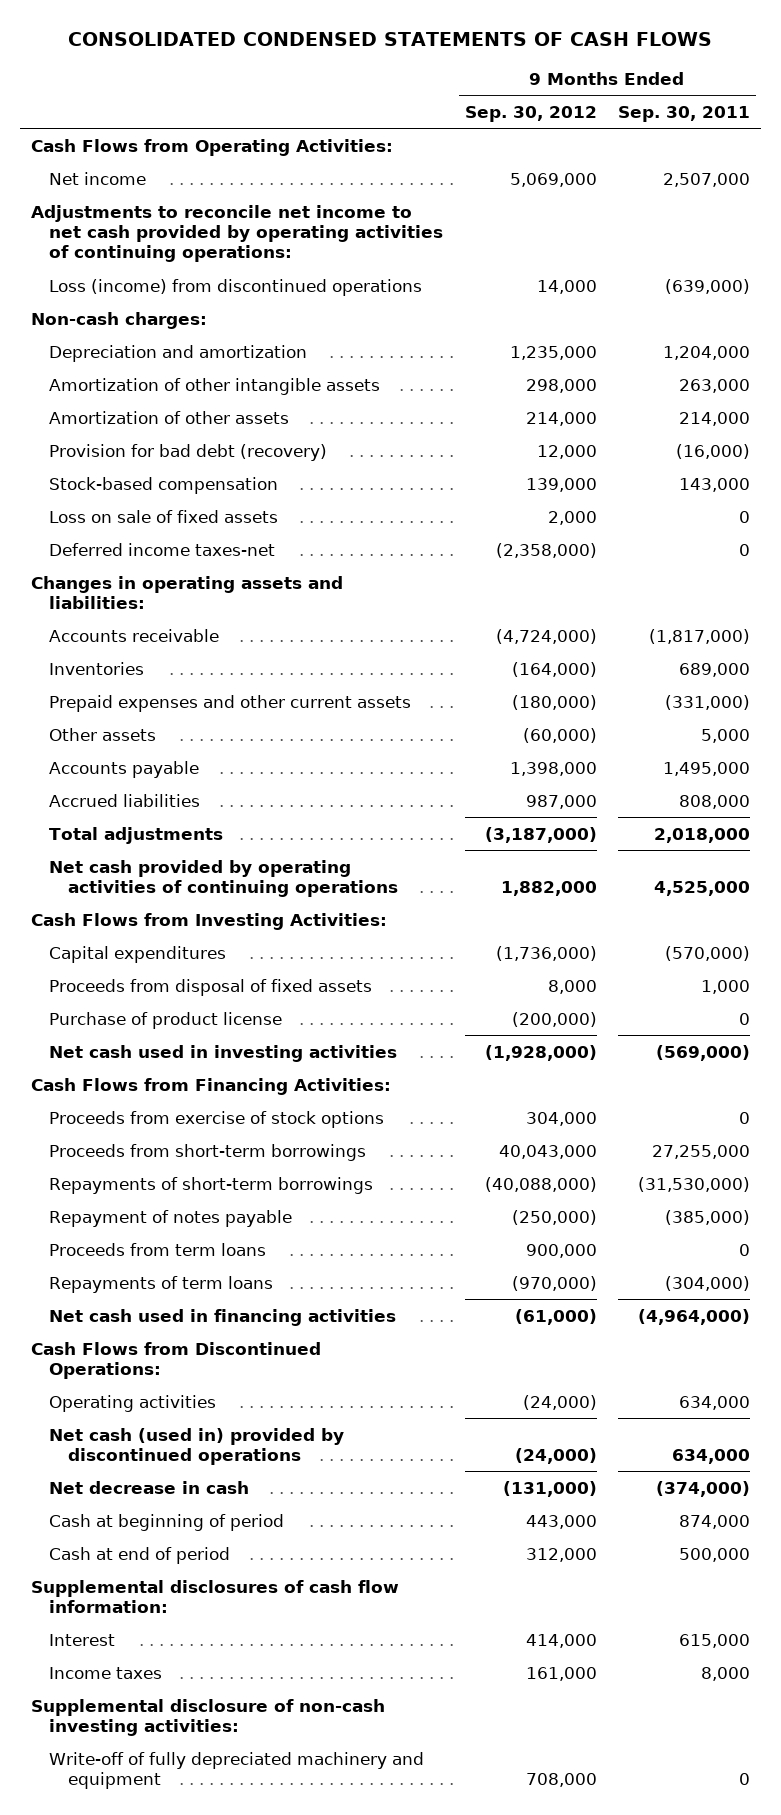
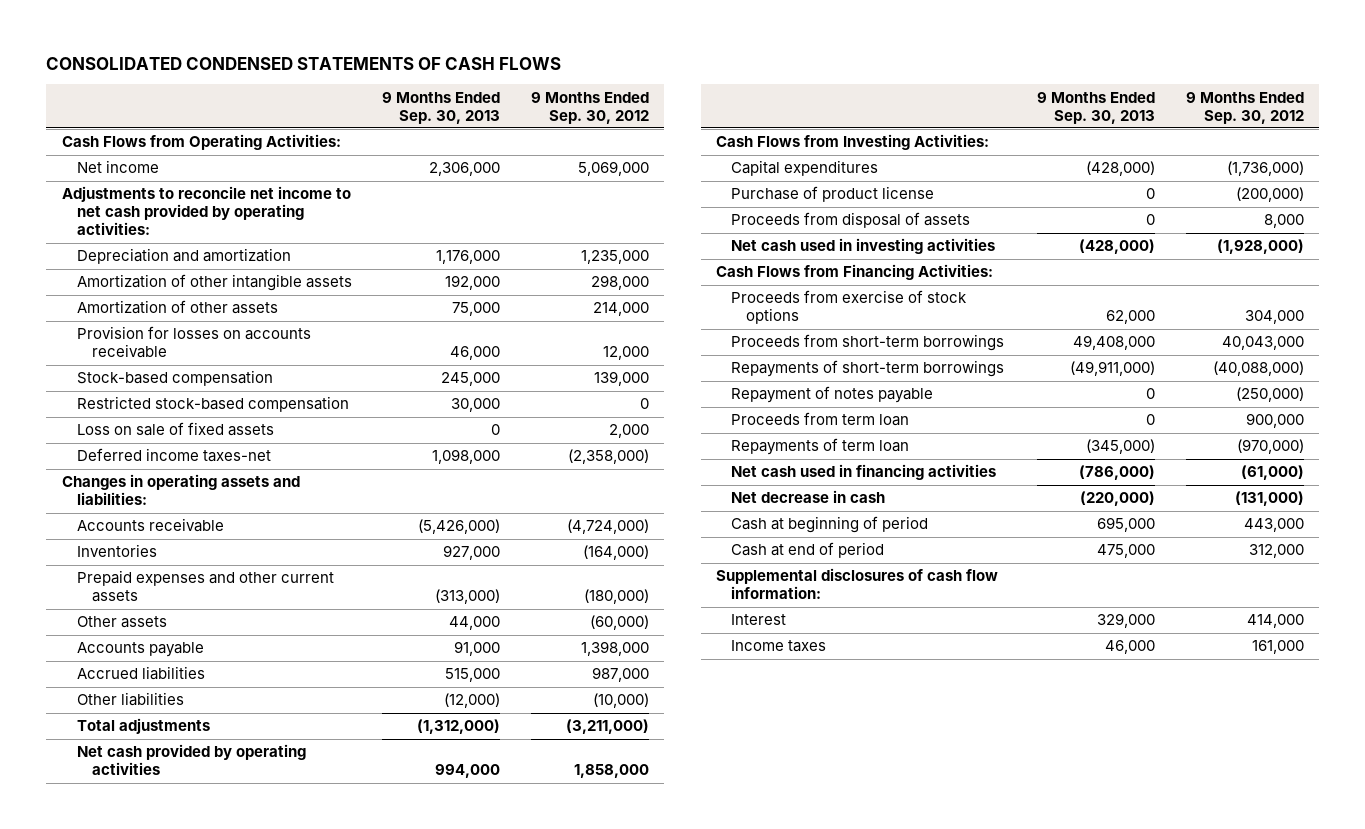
[618,105,751,122] Sep. 30, 2011 -> none
none -> [382,91,501,124] 9 Months Ended Sep. 30, 2013
[49,278,423,296] Loss (income) from discontinued operations -> none
[30,311,207,329] Non-cash charges: -> none
[30,204,444,263] Adjustments to reconcile net income to net cash provided by operating activities of continuing operations: -> [61,186,351,236] Adjustments to reconcile net income to net cash provided by operating activities:
[49,443,328,461] Provision for bad debt (recovery) -> [76,326,311,359] Provision for losses on accounts receivable
none -> [76,396,349,413] Restricted stock-based compensation
none -> [76,692,184,707] Other liabilities
[484,826,597,843] (3,187,000) -> [565,719,649,735] (3,211,000)
[49,859,398,897] Net cash provided by operating activities of continuing operations -> [76,744,306,776] Net cash provided by operating activities
[500,880,597,896] 1,882,000 -> [573,764,649,779] 1,858,000
[49,978,373,996] Proceeds from disposal of fixed assets -> none
none -> [731,212,971,229] Proceeds from disposal of assets
[49,1242,267,1256] Proceeds from term loans -> [731,412,910,427] Proceeds from term loan
[49,1275,274,1293] Repayments of term loans -> [731,438,910,456] Repayments of term loan
[30,1341,321,1379] Cash Flows from Discontinued Operations: -> none
[49,1394,217,1412] Operating activities -> none
[49,1427,345,1465] Net cash (used in) provided by discontinued operations -> none
[30,1698,385,1736] Supplemental disclosure of non-cash investing activities: -> none
[49,1751,425,1789] Write-off of fully depreciated machinery and equipment -> none

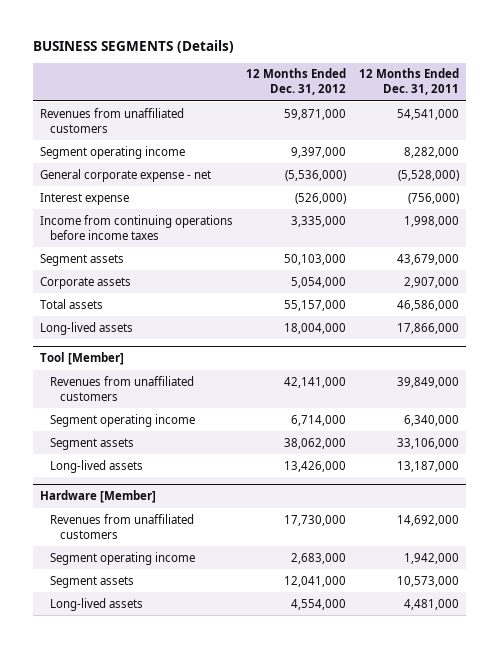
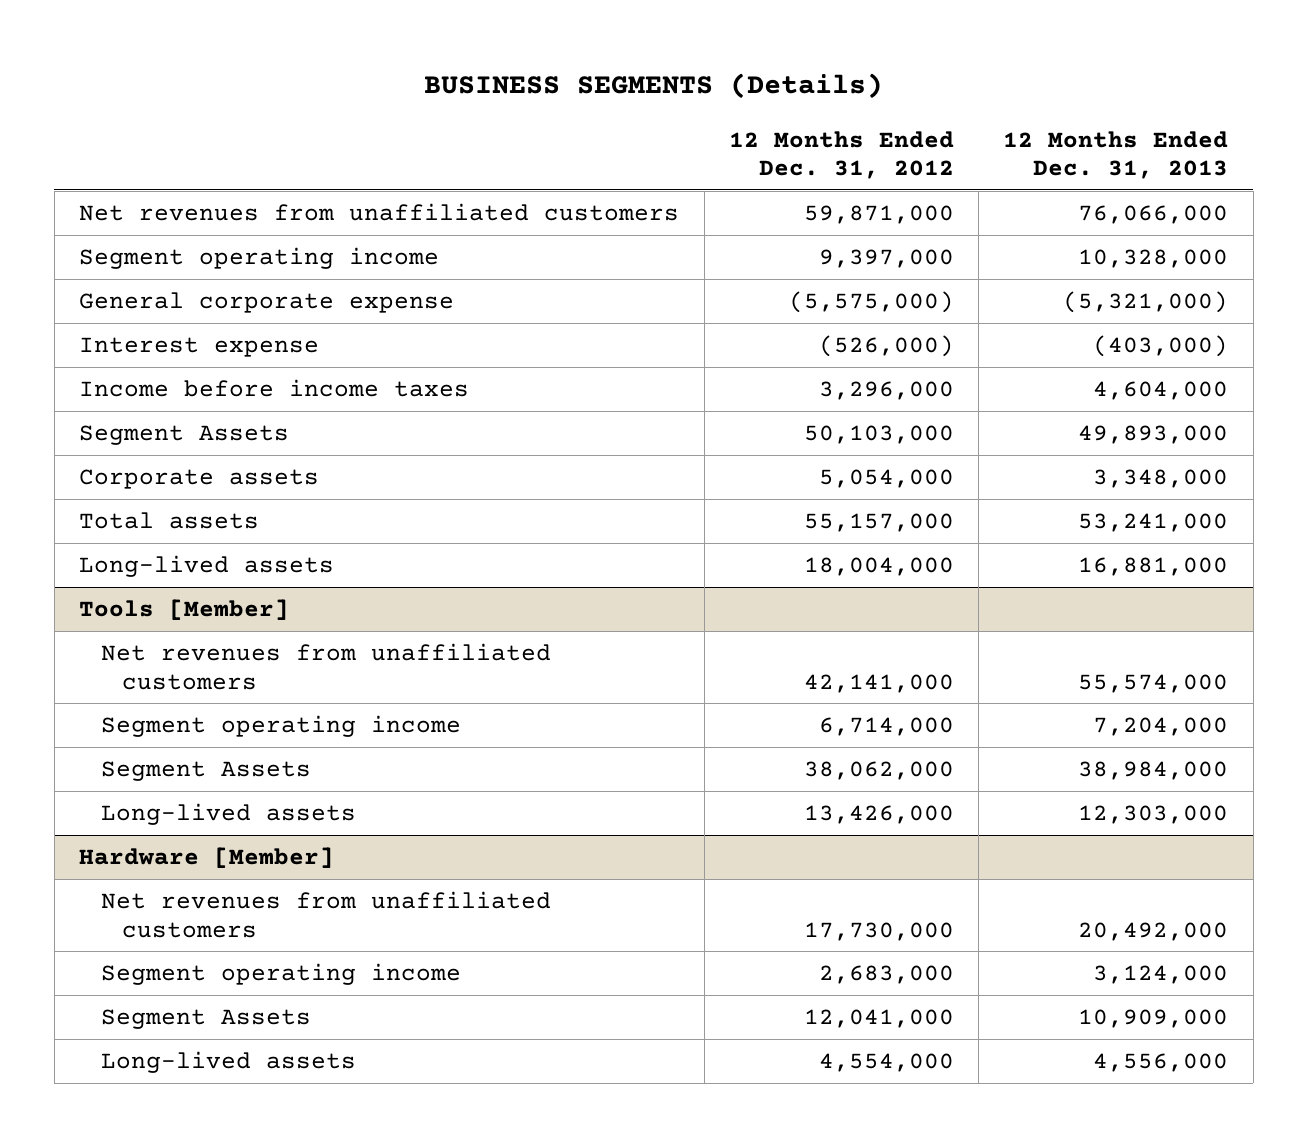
[359,68,460,96] 12 Months Ended Dec. 31, 2011 -> none
none -> [1003,130,1229,180] 12 Months Ended Dec. 31, 2013
[39,107,184,133] Revenues from unaffiliated customers -> [79,202,680,221] Net revenues from unaffiliated customers
[39,168,211,182] General corporate expense - net -> [79,291,455,313] General corporate expense
[284,169,346,181] (5,536,000) -> [788,290,954,313] (5,575,000)
[39,214,233,240] Income from continuing operations before income taxes -> [79,378,470,397] Income before income taxes
[290,215,346,227] 3,335,000 -> [818,380,954,400] 3,296,000
[39,253,124,266] Segment assets -> [79,424,290,445] Segment Assets
[39,352,124,366] Tool [Member] -> [79,598,290,620] Tools [Member]
[50,375,195,401] Revenues from unaffiliated customers -> [100,642,551,690] Net revenues from unaffiliated customers
[50,437,135,450] Segment assets -> [100,760,311,781] Segment Assets
[50,513,195,539] Revenues from unaffiliated customers -> [100,890,551,938] Net revenues from unaffiliated customers
[50,575,135,588] Segment assets -> [100,1008,311,1029] Segment Assets

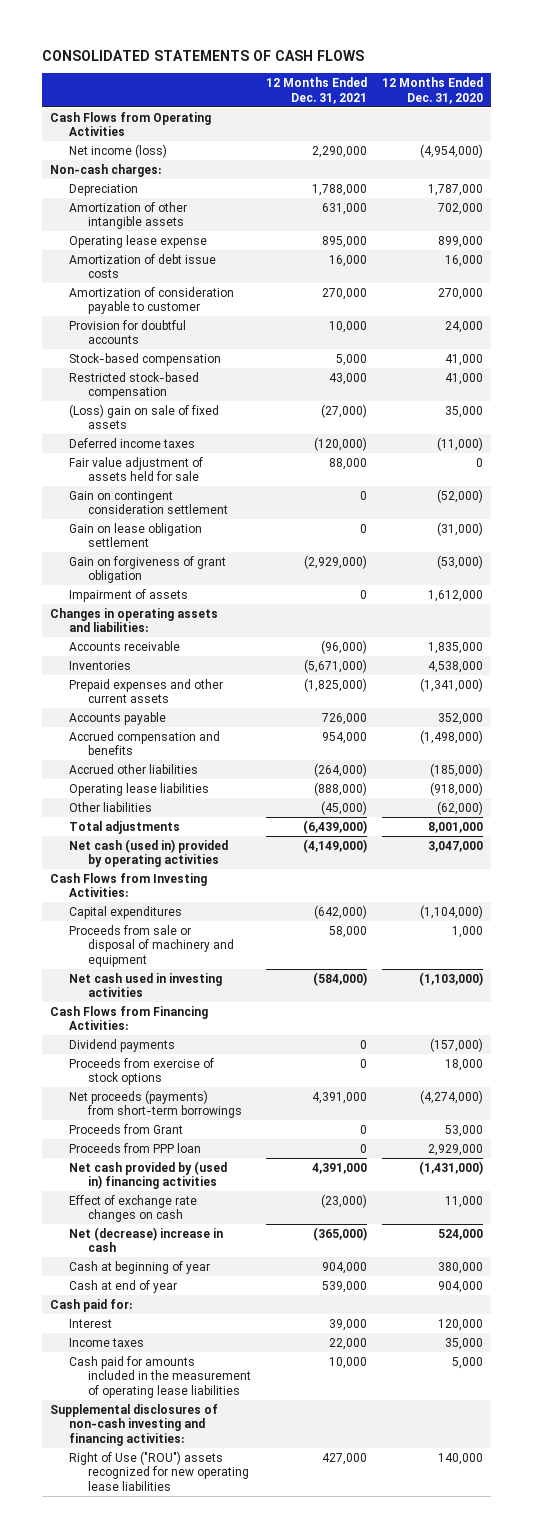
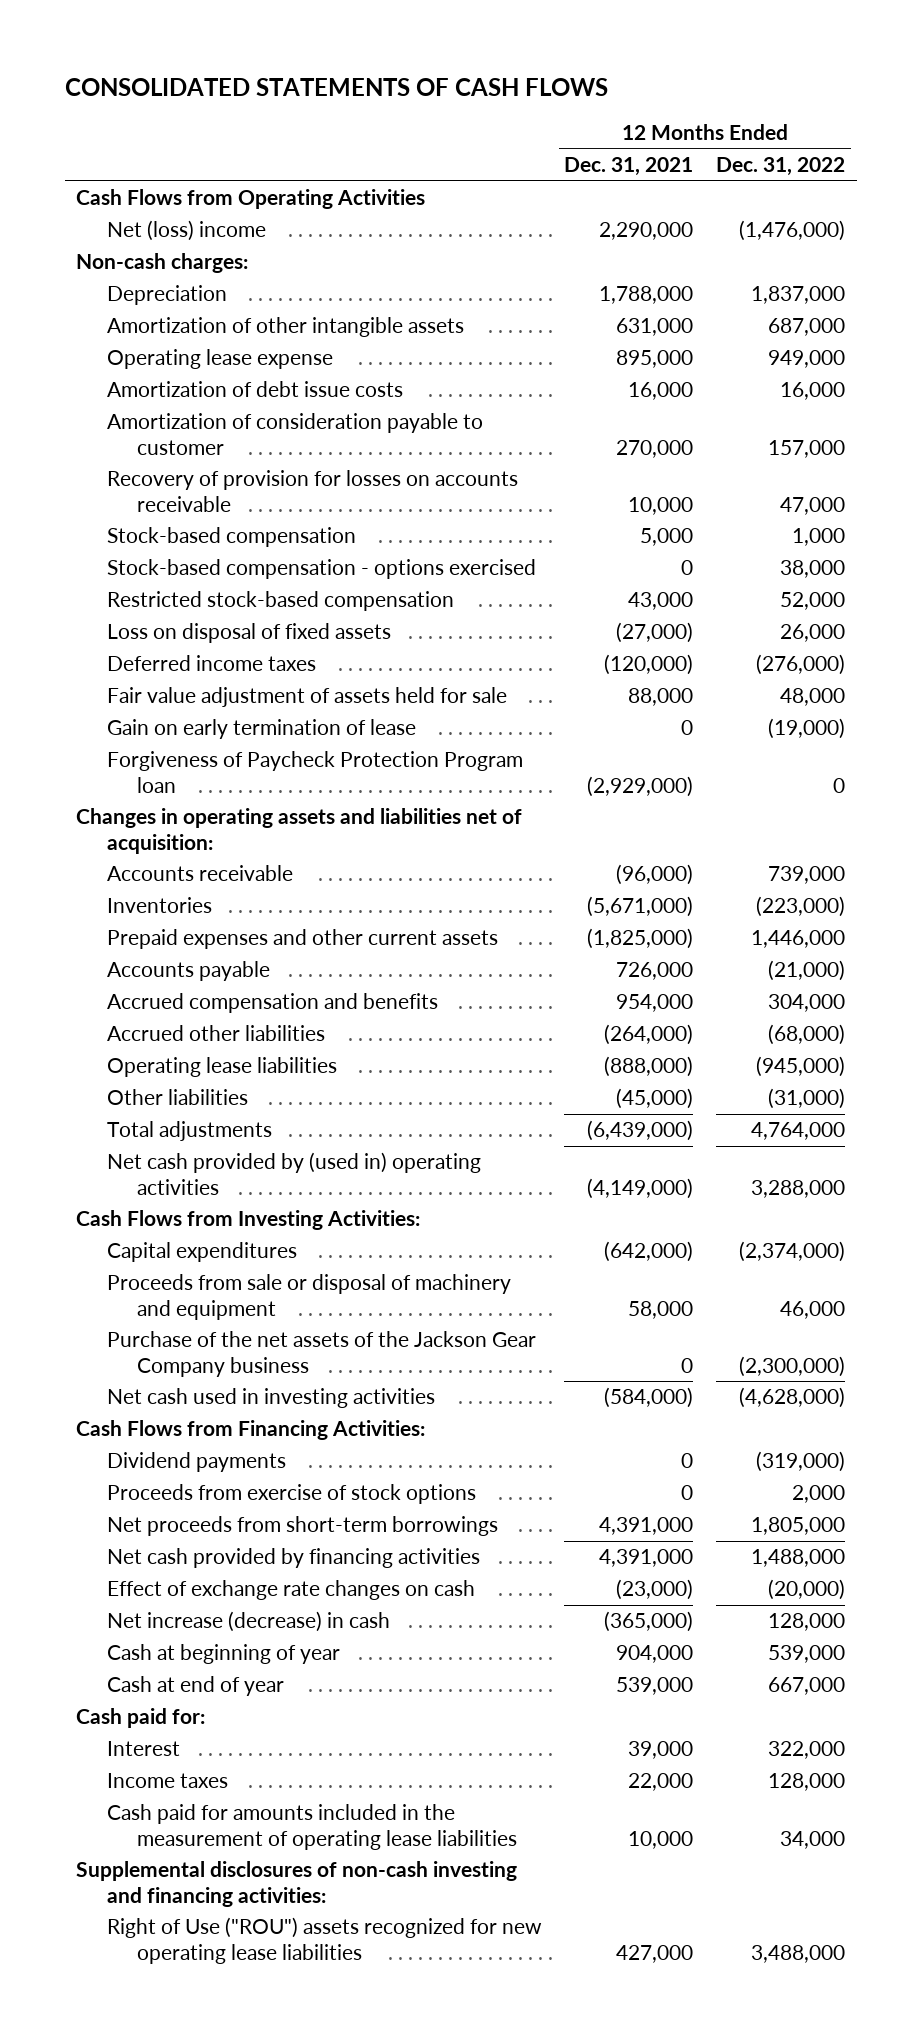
[382,76,484,104] 12 Months Ended Dec. 31, 2020 -> none
none -> [716,156,846,176] Dec. 31, 2022
[68,143,167,158] Net income (loss) -> [106,220,266,242] Net (loss) income
[68,319,186,345] Provision for doubtful accounts -> [106,470,518,512] Recovery of provision for losses on accounts receivable
none -> [106,559,536,580] Stock-based compensation - options exercised
[68,403,219,430] (Loss) gain on sale of fixed assets -> [106,623,391,644] Loss on disposal of fixed assets
[68,490,229,515] Gain on contingent consideration settlement -> none
[68,522,202,548] Gain on lease obligation settlement -> none
[68,588,188,602] Impairment of assets -> none
none -> [106,719,416,740] Gain on early termination of lease
[68,555,226,584] Gain on forgiveness of grant obligation -> [106,751,523,793] Forgiveness of Paycheck Protection Program loan
[49,607,218,633] Changes in operating assets and liabilities: -> [76,808,523,854] Changes in operating assets and liabilities net of acquisition:
[68,838,228,868] Net cash (used in) provided by operating activities -> [106,1152,481,1195] Net cash provided by (used in) operating activities
none -> [106,1331,536,1377] Purchase of the net assets of the Jackson Gear Company business
[68,1123,183,1134] Proceeds from Grant -> none
[68,1142,201,1153] Proceeds from PPP loan -> none
[68,1089,243,1119] Net proceeds (payments) from short-term borrowings -> [106,1516,498,1537] Net proceeds from short-term borrowings
[68,1160,227,1190] Net cash provided by (used in) financing activities -> [106,1548,480,1569] Net cash provided by financing activities
[68,1226,223,1253] Net (decrease) increase in cash -> [106,1611,390,1633] Net increase (decrease) in cash

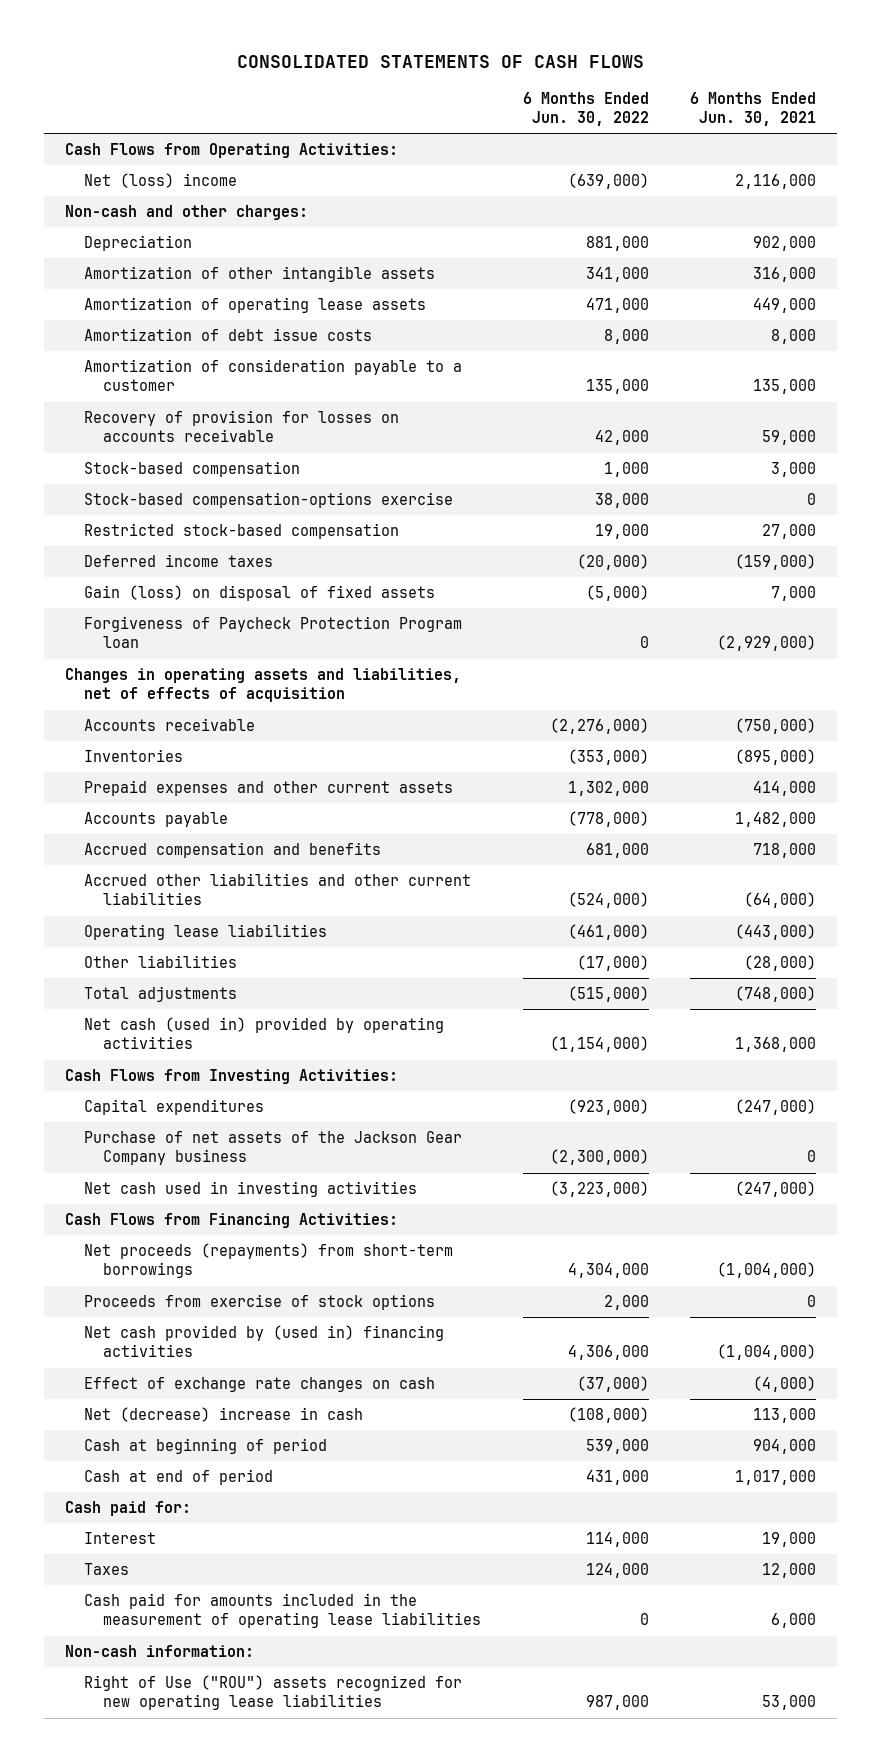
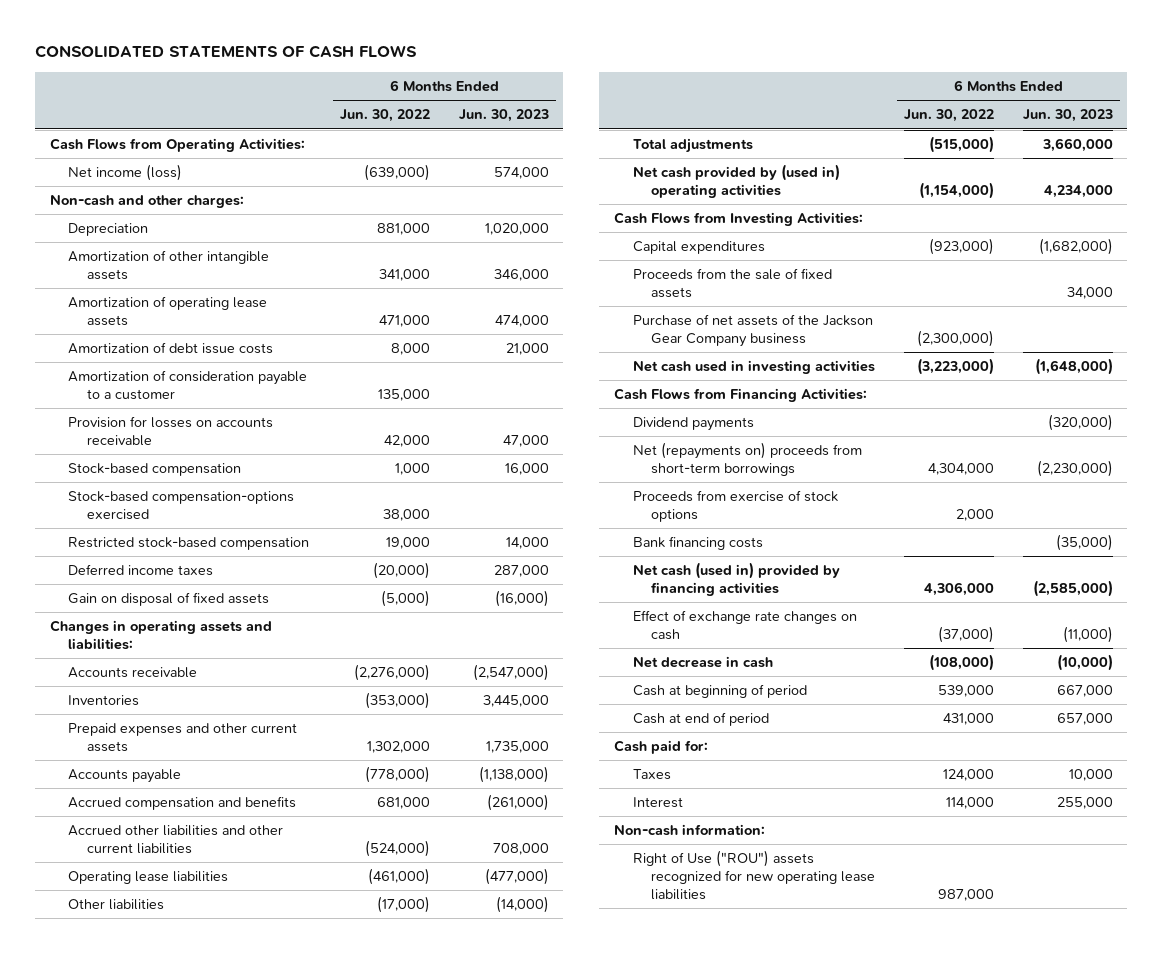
[690,91,817,127] 6 Months Ended Jun. 30, 2021 -> none
none -> [458,109,549,123] Jun. 30, 2023
[83,173,237,189] Net (loss) income -> [68,164,183,182] Net income (loss)
[83,410,399,443] Recovery of provision for losses on accounts receivable -> [68,416,274,446] Provision for losses on accounts receivable
[83,492,453,509] Stock-based compensation-options exercise -> [68,491,295,520] Stock-based compensation-options exercised
[83,616,462,649] Forgiveness of Paycheck Protection Program loan -> none
[83,585,435,602] Gain (loss) on disposal of fixed assets -> [68,592,270,607] Gain on disposal of fixed assets
[65,668,462,703] Changes in operating assets and liabilities, net of effects of acquisition -> [49,620,272,650] Changes in operating assets and liabilities:
[83,1017,444,1050] Net cash (used in) provided by operating activities -> [632,164,840,198] Net cash provided by (used in) operating activities
none -> [632,268,832,298] Proceeds from the sale of fixed assets
none -> [632,417,754,432] Dividend payments
[83,1243,453,1279] Net proceeds (repayments) from short-term borrowings -> [632,442,862,476] Net (repayments on) proceeds from short-term borrowings
none -> [632,536,763,551] Bank financing costs
[83,1325,444,1358] Net cash provided by (used in) financing activities -> [632,562,840,596] Net cash (used in) provided by financing activities
[83,1407,363,1423] Net (decrease) increase in cash -> [632,656,773,669] Net decrease in cash
[83,1593,481,1629] Cash paid for amounts included in the measurement of operating lease liabilities -> none
[83,1532,156,1545] Interest -> [632,797,683,809] Interest

